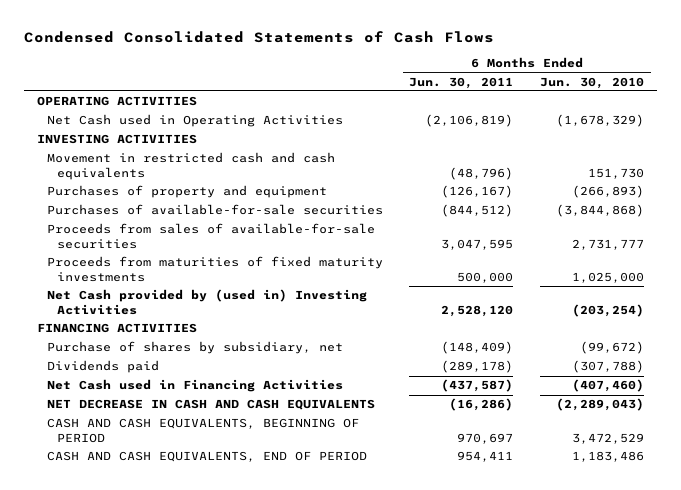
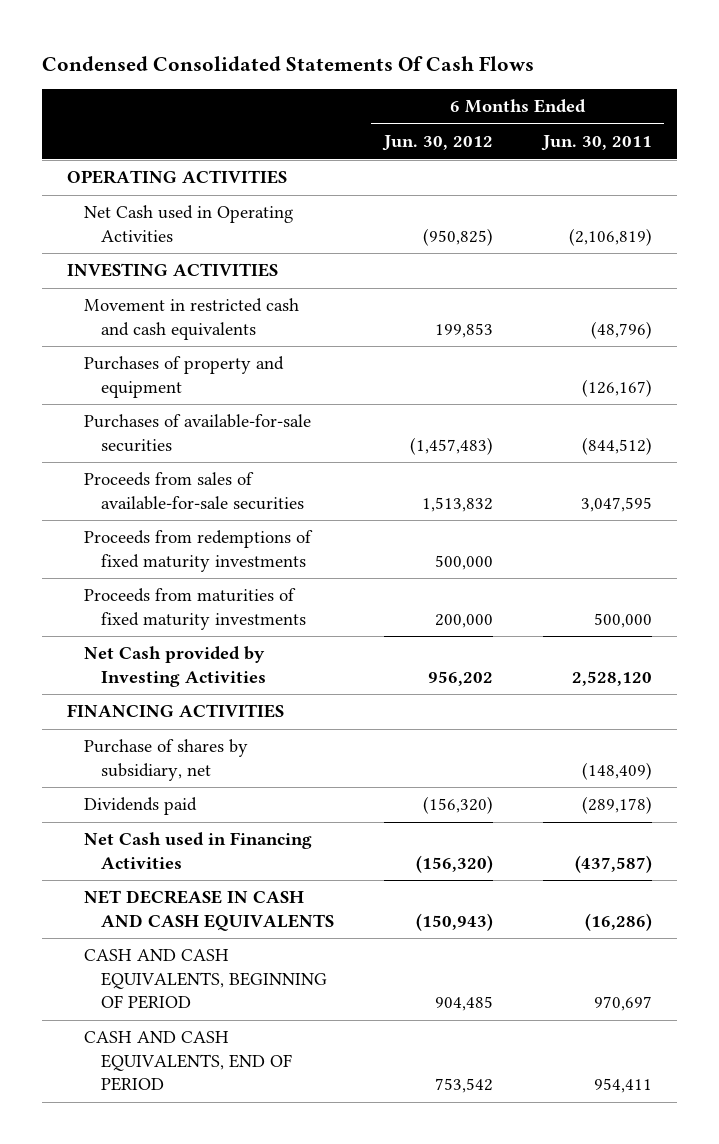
[23,30,494,43] Condensed Consolidated Statements of Cash Flows -> [42,55,535,71] Condensed Consolidated Statements Of Cash Flows
[540,76,645,89] Jun. 30, 2010 -> none
none -> [381,135,493,152] Jun. 30, 2012
none -> [83,530,313,572] Proceeds from redemptions of fixed maturity investments
[46,289,367,315] Net Cash provided by (used in) Investing Activities -> [83,646,266,687] Net Cash provided by Investing Activities

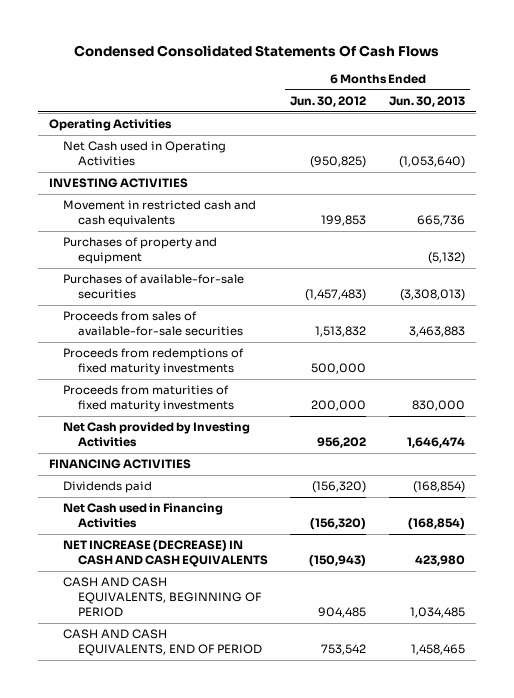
[540,135,652,152] Jun. 30, 2011 -> none
none -> [388,96,465,108] Jun. 30, 2013
[67,170,288,185] OPERATING ACTIVITIES -> [49,119,173,132] Operating Activities
[83,739,248,781] Purchase of shares by subsidiary, net -> none
[83,890,334,931] NET DECREASE IN CASH AND CASH EQUIVALENTS -> [63,540,268,568] NET INCREASE (DECREASE) IN CASH AND CASH EQUIVALENTS

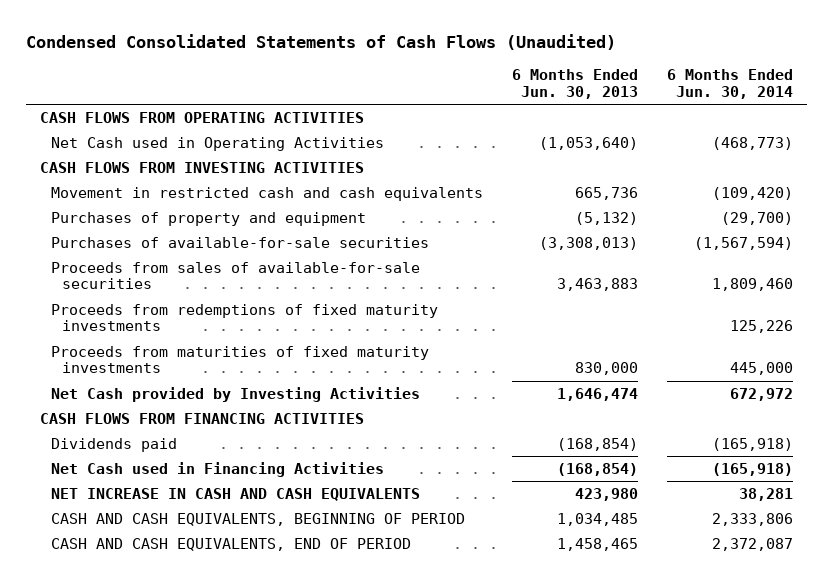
[73,44,439,57] Condensed Consolidated Statements Of Cash Flows -> [25,34,616,51] Condensed Consolidated Statements of Cash Flows (Unaudited)
[290,96,367,108] Jun. 30, 2012 -> none
none -> [667,69,794,99] 6 Months Ended Jun. 30, 2014
[49,119,173,132] Operating Activities -> none
none -> [40,111,365,123] CASH FLOWS FROM OPERATING ACTIVITIES
[49,178,189,189] INVESTING ACTIVITIES -> none
none -> [40,161,365,173] CASH FLOWS FROM INVESTING ACTIVITIES
[49,459,192,470] FINANCING ACTIVITIES -> none
none -> [40,412,365,424] CASH FLOWS FROM FINANCING ACTIVITIES
[63,540,268,568] NET INCREASE (DECREASE) IN CASH AND CASH EQUIVALENTS -> [51,487,421,501] NET INCREASE IN CASH AND CASH EQUIVALENTS

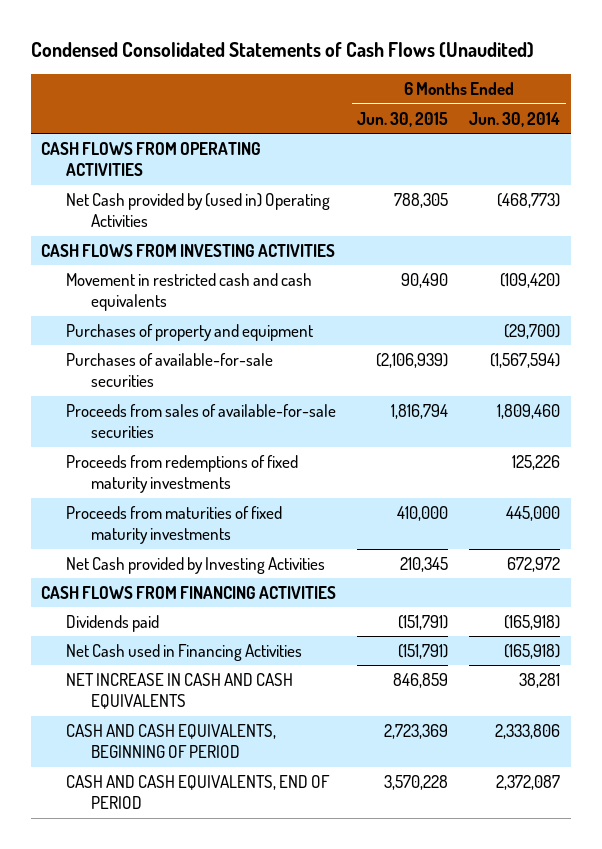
[512,69,639,99] 6 Months Ended Jun. 30, 2013 -> none
none -> [357,111,449,127] Jun. 30, 2015
[51,136,385,151] Net Cash used in Operating Activities -> [66,192,331,228] Net Cash provided by (used in) Operating Activities

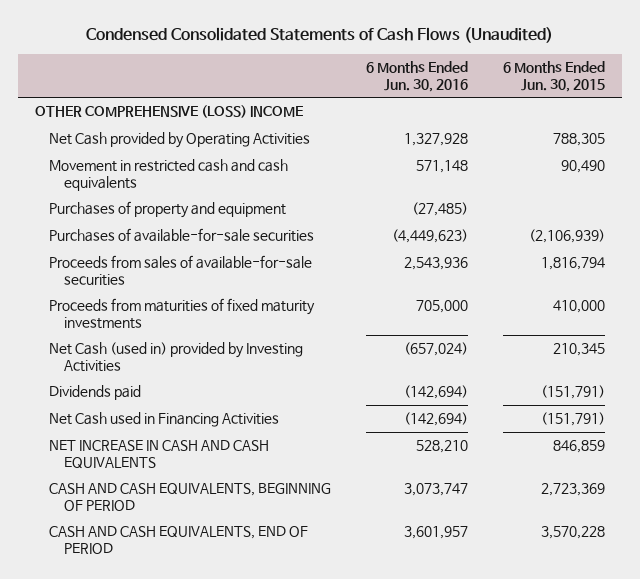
[469,111,561,127] Jun. 30, 2014 -> none
none -> [366,61,469,92] 6 Months Ended Jun. 30, 2016
[41,141,262,177] CASH FLOWS FROM OPERATING ACTIVITIES -> none
[41,243,336,257] CASH FLOWS FROM INVESTING ACTIVITIES -> none
none -> [35,105,304,119] OTHER COMPREHENSIVE (LOSS) INCOME
[66,192,331,228] Net Cash provided by (used in) Operating Activities -> [49,132,311,149] Net Cash provided by Operating Activities
[66,454,299,494] Proceeds from redemptions of fixed maturity investments -> none
[41,585,337,599] CASH FLOWS FROM FINANCING ACTIVITIES -> none
[66,556,326,574] Net Cash provided by Investing Activities -> [49,342,304,373] Net Cash (used in) provided by Investing Activities

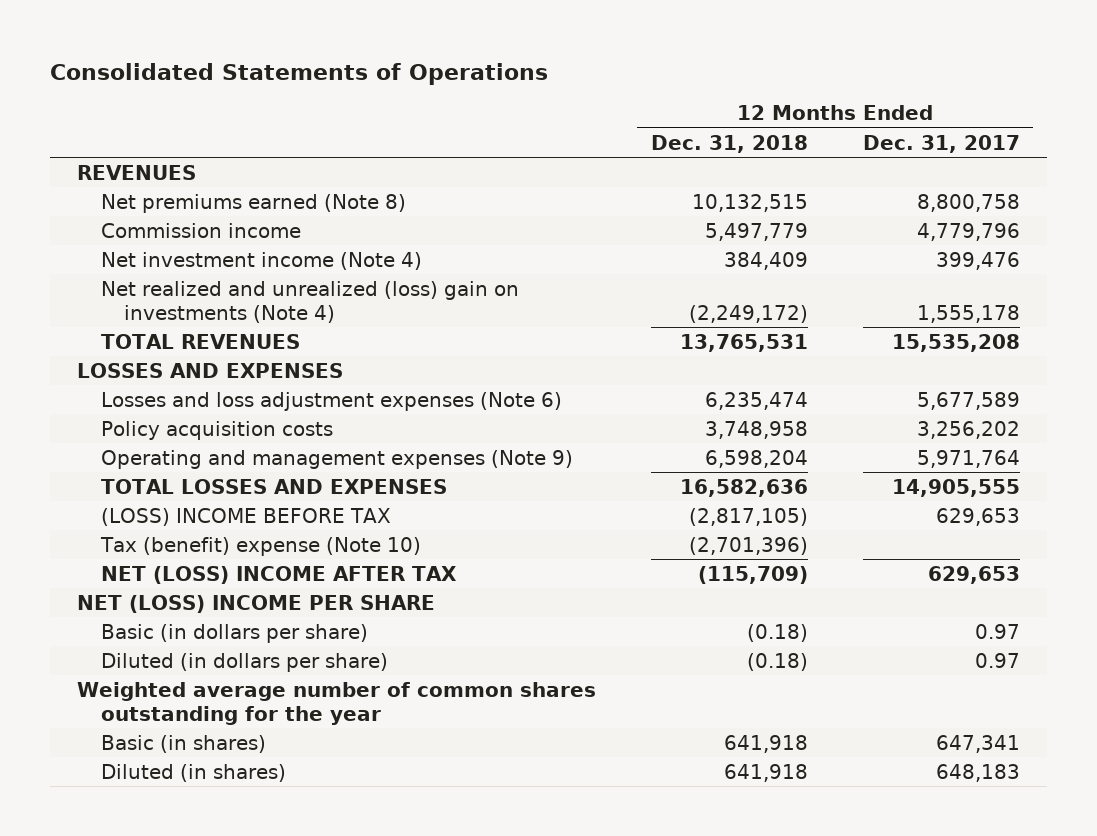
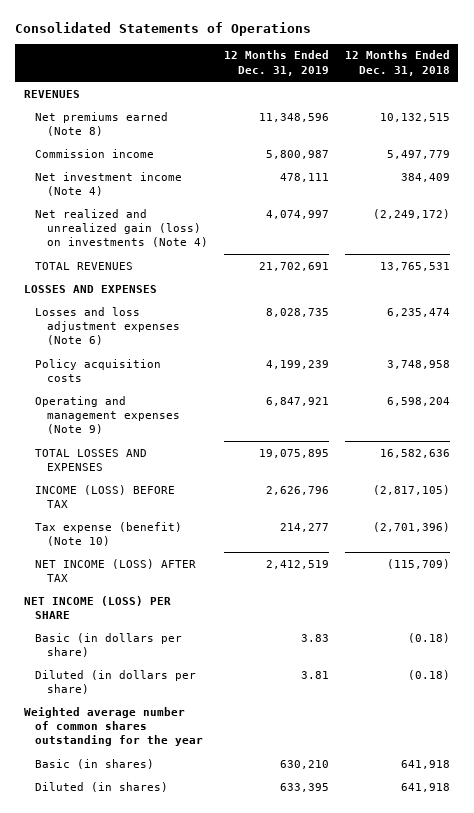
[862,134,1020,153] Dec. 31, 2017 -> none
none -> [223,50,329,76] 12 Months Ended Dec. 31, 2019
[100,280,519,323] Net realized and unrealized (loss) gain on investments (Note 4) -> [35,208,208,248] Net realized and unrealized gain (loss) on investments (Note 4)
[100,507,391,526] (LOSS) INCOME BEFORE TAX -> [35,484,176,508] INCOME (LOSS) BEFORE TAX
[99,536,421,556] Tax (benefit) expense (Note 10) -> [35,521,183,546] Tax expense (benefit) (Note 10)
[100,565,457,584] NET (LOSS) INCOME AFTER TAX -> [35,558,197,582] NET INCOME (LOSS) AFTER TAX
[77,594,436,613] NET (LOSS) INCOME PER SHARE -> [23,595,171,619] NET INCOME (LOSS) PER SHARE

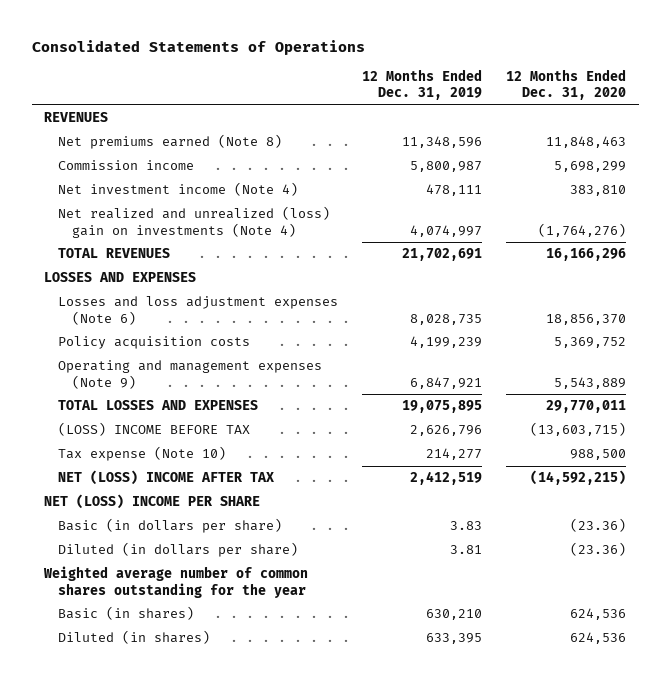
[345,50,451,76] 12 Months Ended Dec. 31, 2018 -> none
none -> [506,68,627,101] 12 Months Ended Dec. 31, 2020
[35,208,208,248] Net realized and unrealized gain (loss) on investments (Note 4) -> [57,206,330,238] Net realized and unrealized (loss) gain on investments (Note 4)
[35,484,176,508] INCOME (LOSS) BEFORE TAX -> [57,422,250,437] (LOSS) INCOME BEFORE TAX
[35,521,183,546] Tax expense (benefit) (Note 10) -> [57,446,226,462] Tax expense (Note 10)
[35,558,197,582] NET INCOME (LOSS) AFTER TAX -> [57,470,274,486] NET (LOSS) INCOME AFTER TAX
[23,595,171,619] NET INCOME (LOSS) PER SHARE -> [44,494,261,510] NET (LOSS) INCOME PER SHARE

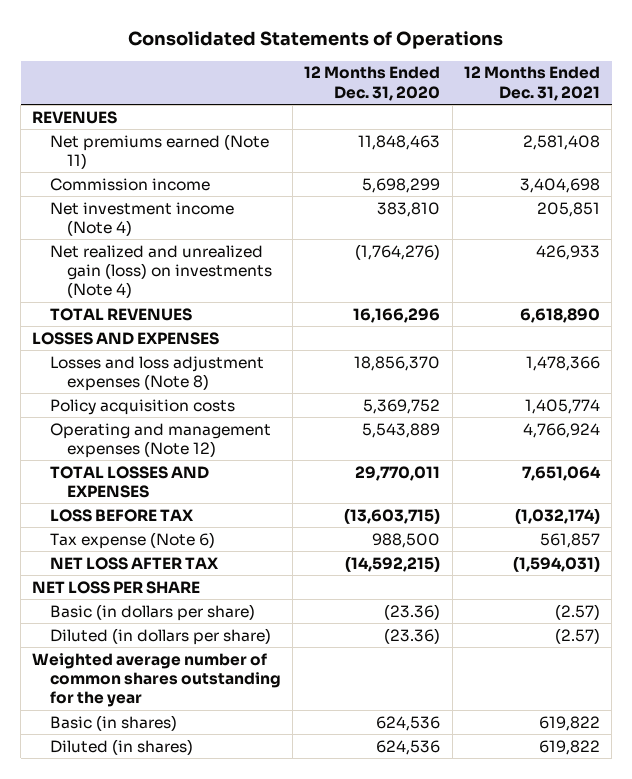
[362,68,483,101] 12 Months Ended Dec. 31, 2019 -> none
none -> [463,66,600,101] 12 Months Ended Dec. 31, 2021
[57,134,282,150] Net premiums earned (Note 8) -> [49,133,269,170] Net premiums earned (Note 11)
[57,206,330,238] Net realized and unrealized (loss) gain on investments (Note 4) -> [49,244,273,299] Net realized and unrealized gain (loss) on investments (Note 4)
[57,296,338,325] Losses and loss adjustment expenses (Note 6) -> [49,355,264,392] Losses and loss adjustment expenses (Note 8)
[57,360,322,389] Operating and management expenses (Note 9) -> [49,422,271,459] Operating and management expenses (Note 12)
[57,422,250,437] (LOSS) INCOME BEFORE TAX -> [49,508,194,522] LOSS BEFORE TAX
[57,446,226,462] Tax expense (Note 10) -> [49,531,215,549] Tax expense (Note 6)
[57,470,274,486] NET (LOSS) INCOME AFTER TAX -> [49,556,219,570] NET LOSS AFTER TAX
[44,494,261,510] NET (LOSS) INCOME PER SHARE -> [32,580,201,594] NET LOSS PER SHARE

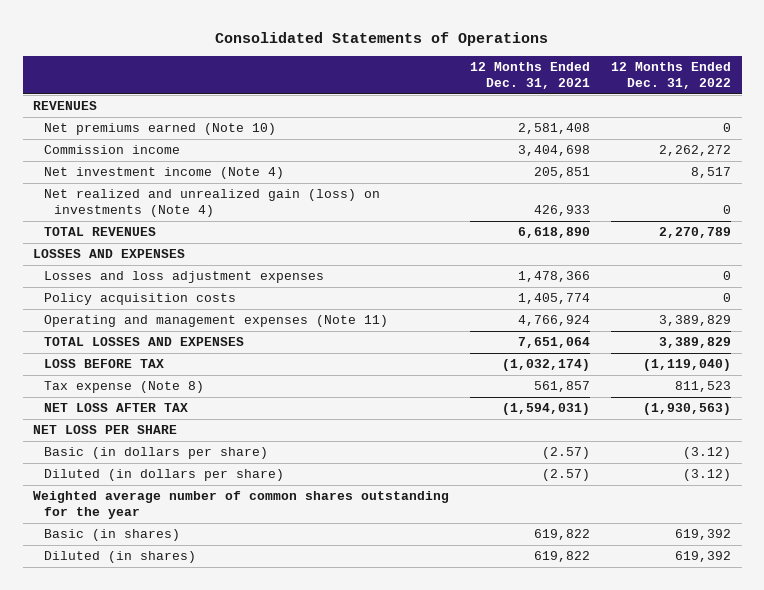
[304,66,441,101] 12 Months Ended Dec. 31, 2020 -> none
none -> [611,61,732,90] 12 Months Ended Dec. 31, 2022
[49,133,269,170] Net premiums earned (Note 11) -> [43,123,276,136] Net premiums earned (Note 10)
[49,355,264,392] Losses and loss adjustment expenses (Note 8) -> [43,271,324,284] Losses and loss adjustment expenses
[49,422,271,459] Operating and management expenses (Note 12) -> [43,315,388,328] Operating and management expenses (Note 11)
[49,531,215,549] Tax expense (Note 6) -> [43,381,204,394] Tax expense (Note 8)

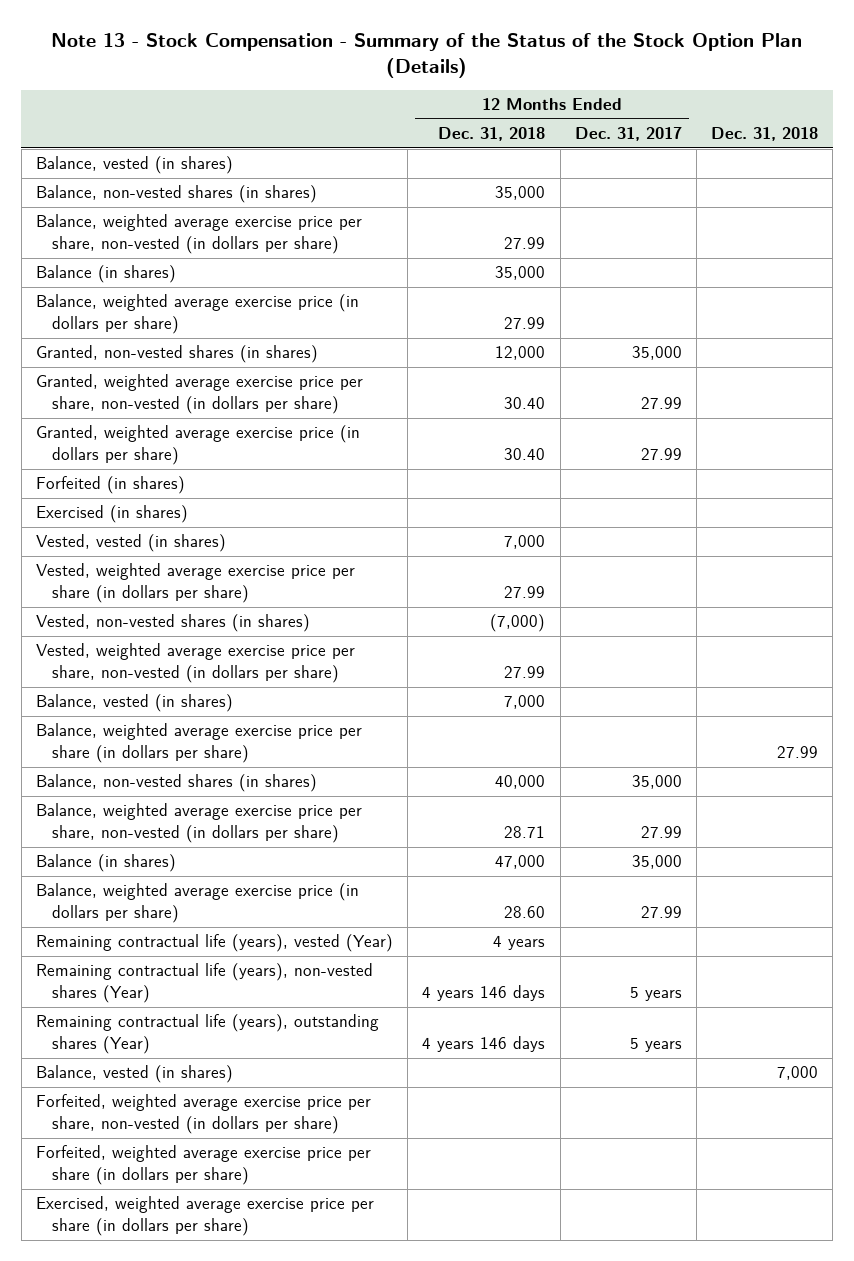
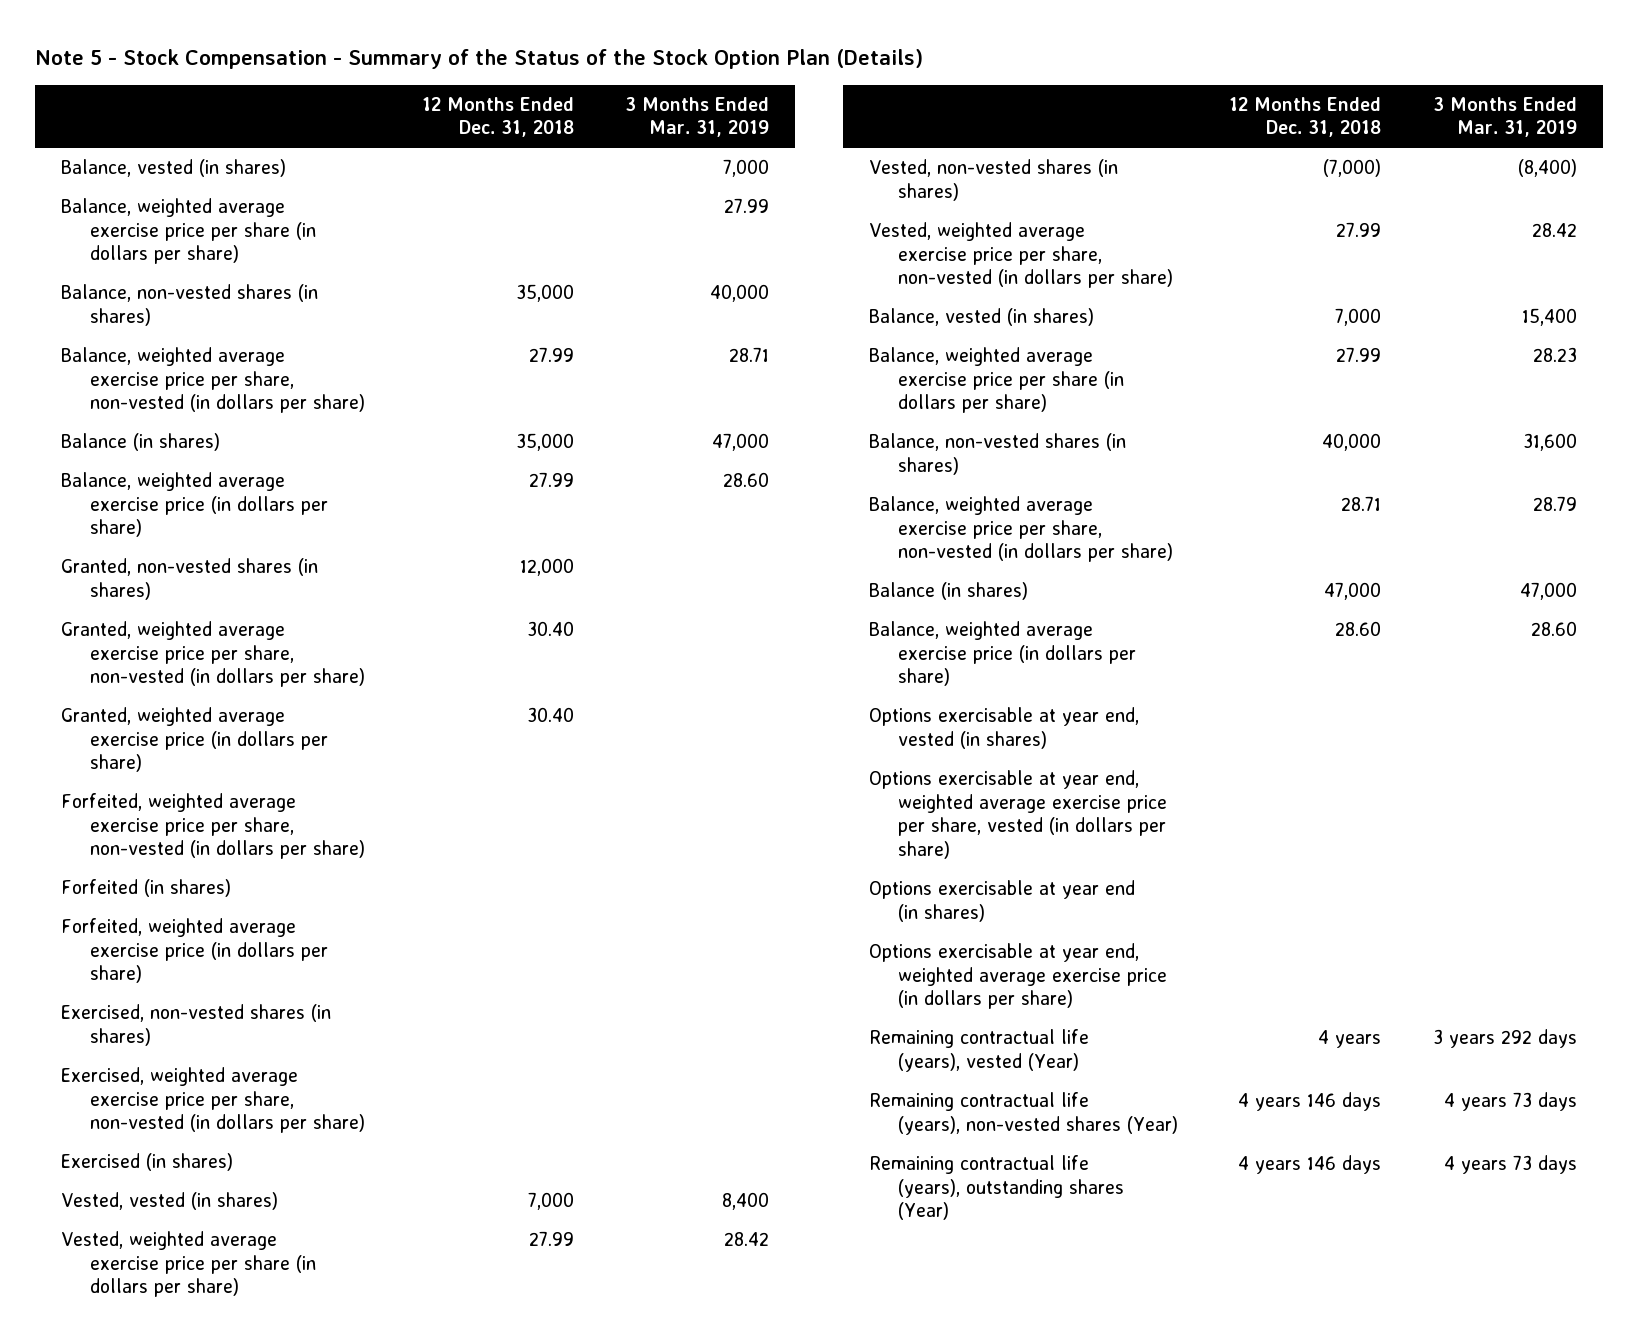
[51,33,803,79] Note 13 - Stock Compensation - Summary of the Status of the Stock Option Plan (Details) -> [35,49,924,70] Note 5 - Stock Compensation - Summary of the Status of the Stock Option Plan (Details)
[574,127,682,142] Dec. 31, 2017 -> none
[711,127,819,142] Dec. 31, 2018 -> none
none -> [625,96,770,138] 3 Months Ended Mar. 31, 2019
[35,723,362,764] Balance, weighted average exercise price per share (in dollars per share) -> [61,198,316,265] Balance, weighted average exercise price per share (in dollars per share)
[35,1094,371,1135] Forfeited, weighted average exercise price per share, non-vested (in dollars per share) -> [61,793,365,860] Forfeited, weighted average exercise price per share, non-vested (in dollars per share)
none -> [61,918,328,984] Forfeited, weighted average exercise price (in dollars per share)
none -> [61,1004,332,1046] Exercised, non-vested shares (in shares)
none -> [61,1067,365,1134] Exercised, weighted average exercise price per share, non-vested (in dollars per share)
none -> [869,347,1124,414] Balance, weighted average exercise price per share (in dollars per share)
none -> [869,707,1140,749] Options exercisable at year end, vested (in shares)
none -> [869,770,1167,860] Options exercisable at year end, weighted average exercise price per share, vested (in dollars per share)
none -> [869,880,1136,922] Options exercisable at year end (in shares)
none -> [869,943,1167,1010] Options exercisable at year end, weighted average exercise price (in dollars per share)
[35,1065,233,1084] Balance, vested (in shares) -> none
[35,1145,371,1186] Forfeited, weighted average exercise price per share (in dollars per share) -> none
[35,1196,374,1237] Exercised, weighted average exercise price per share (in dollars per share) -> none

